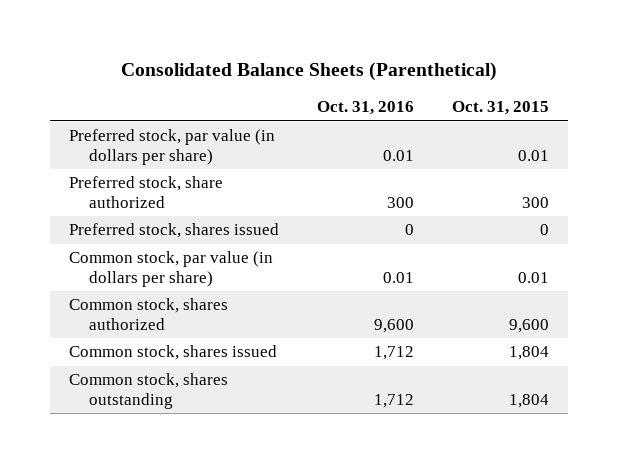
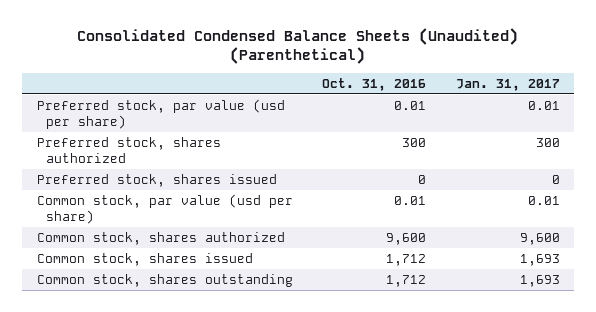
[121,62,498,82] Consolidated Balance Sheets (Parenthetical) -> [77,28,519,65] Consolidated Condensed Balance Sheets (Unaudited) (Parenthetical)
[452,101,550,116] Oct. 31, 2015 -> none
none -> [455,78,560,91] Jan. 31, 2017
[69,129,276,165] Preferred stock, par value (in dollars per share) -> [36,98,285,129] Preferred stock, par value (usd per share)
[69,176,224,208] Preferred stock, share authorized -> [36,136,221,163] Preferred stock, shares authorized
[69,251,274,287] Common stock, par value (in dollars per share) -> [36,193,293,224] Common stock, par value (usd per share)

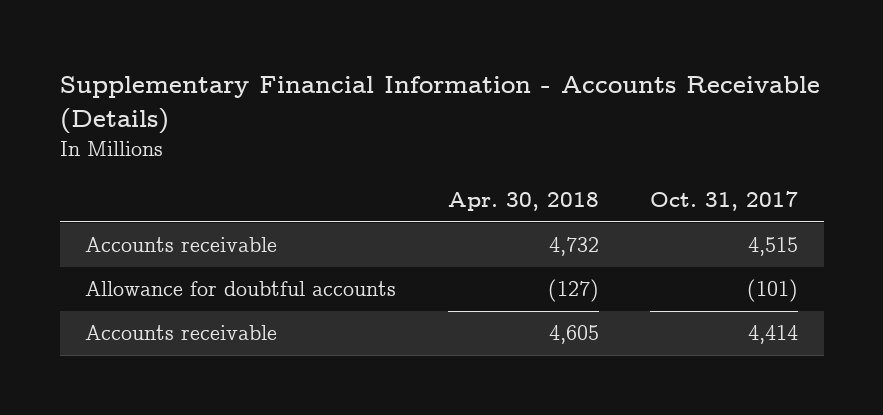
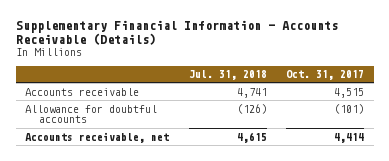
[447,192,599,212] Apr. 30, 2018 -> none
none -> [188,70,267,81] Jul. 31, 2018
[85,325,278,341] Accounts receivable -> [25,131,170,143] Accounts receivable, net

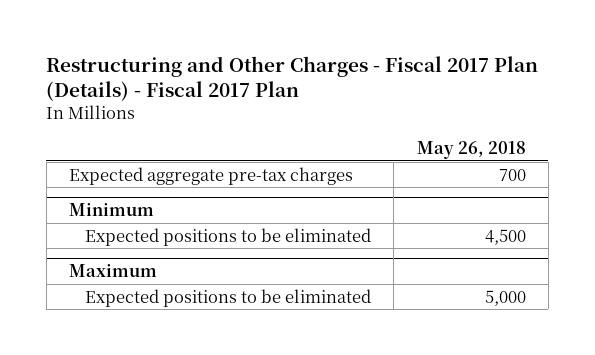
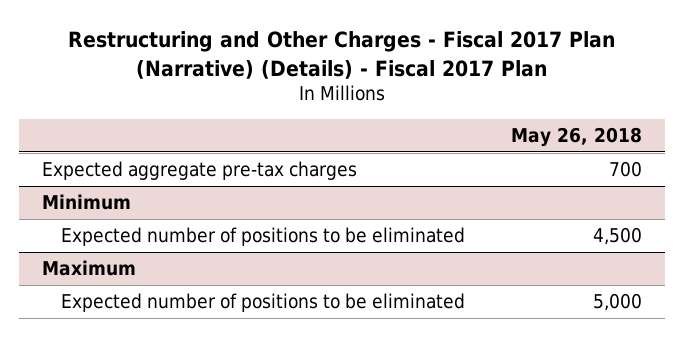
[46,55,539,101] Restructuring and Other Charges - Fiscal 2017 Plan (Details) - Fiscal 2017 Plan -> [68,31,616,79] Restructuring and Other Charges - Fiscal 2017 Plan (Narrative) (Details) - Fiscal 2017 Plan
[85,227,372,246] Expected positions to be eliminated -> [60,227,465,247] Expected number of positions to be eliminated
[85,288,372,307] Expected positions to be eliminated -> [60,293,465,313] Expected number of positions to be eliminated

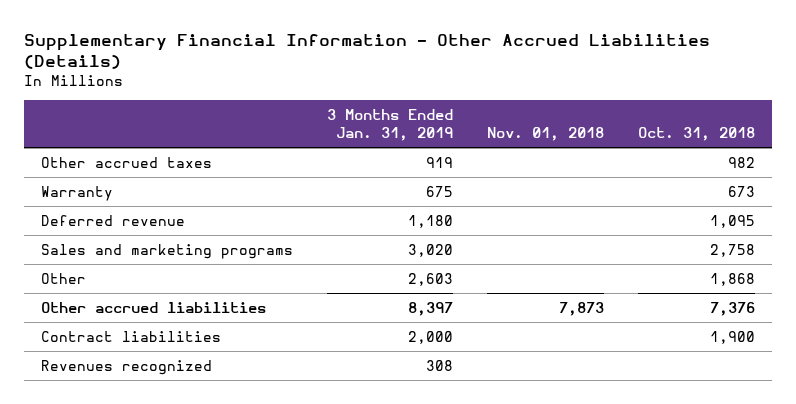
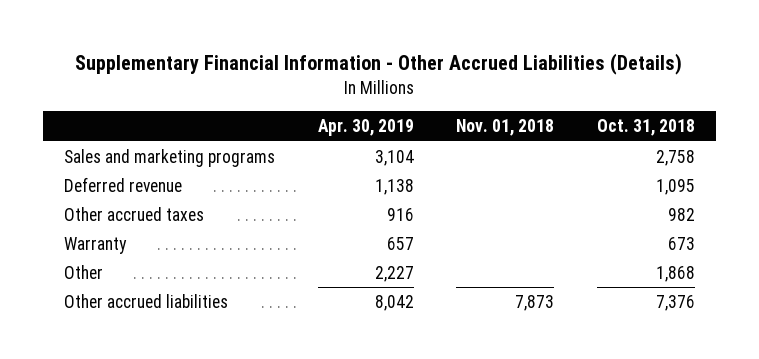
[326,109,453,142] 3 Months Ended Jan. 31, 2019 -> none
none -> [317,119,414,137] Apr. 30, 2019
[40,243,293,259] Sales and marketing programs -> [64,148,276,167] Sales and marketing programs
[40,214,185,226] Deferred revenue -> [64,176,183,192] Deferred revenue
[40,330,221,342] Contract liabilities -> none
[40,359,212,375] Revenues recognized -> none

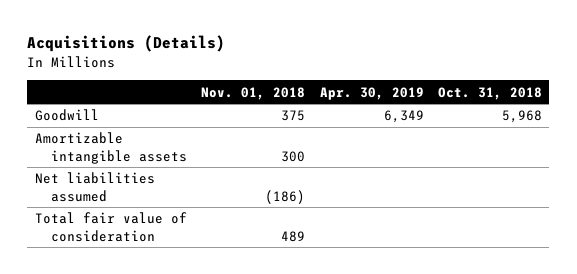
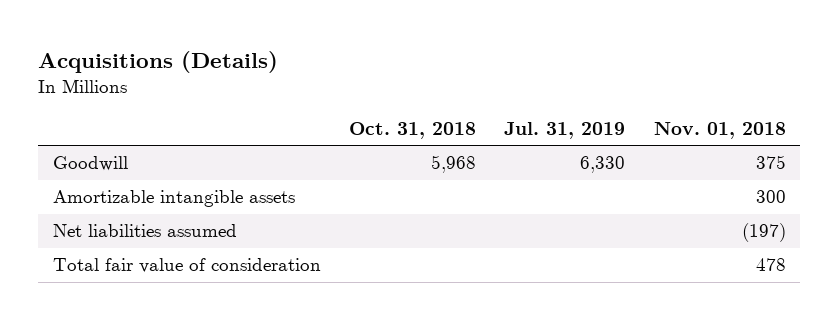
[319,86,424,100] Apr. 30, 2019 -> none
none -> [504,122,626,140] Jul. 31, 2019
[265,189,306,204] (186) -> [741,223,786,243] (197)
[281,230,306,242] 489 -> [755,258,786,272] 478

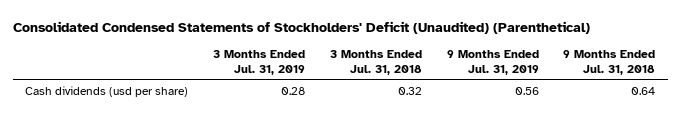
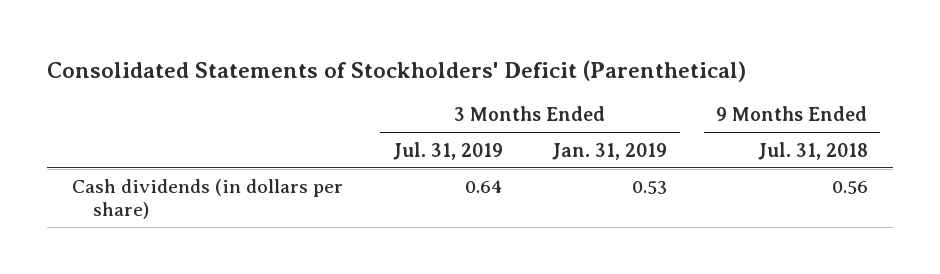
[13,20,591,34] Consolidated Condensed Statements of Stockholders' Deficit (Unaudited) (Parenthetical) -> [47,59,747,82] Consolidated Statements of Stockholders' Deficit (Parenthetical)
[329,50,422,75] 3 Months Ended Jul. 31, 2018 -> none
[446,50,539,75] 9 Months Ended Jul. 31, 2019 -> none
none -> [552,142,668,160] Jan. 31, 2019
[25,85,189,97] Cash dividends (usd per share) -> [72,179,344,220] Cash dividends (in dollars per share)
[281,86,306,95] 0.28 -> [464,180,503,194] 0.64
[631,86,656,95] 0.64 -> [831,181,868,195] 0.56

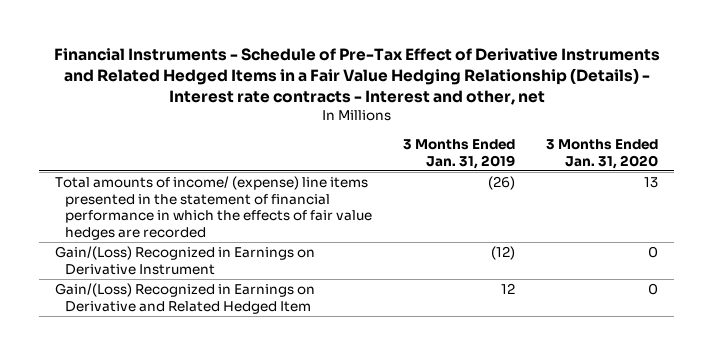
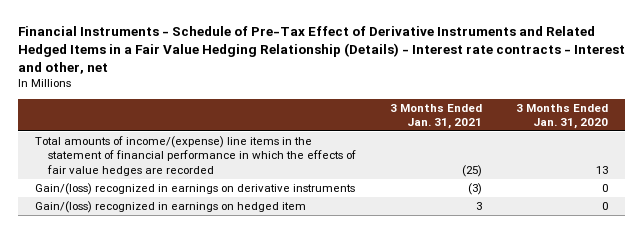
[403,138,516,169] 3 Months Ended Jan. 31, 2019 -> none
none -> [389,103,482,130] 3 Months Ended Jan. 31, 2021
[54,176,373,240] Total amounts of income/ (expense) line items presented in the statement of financial performance in which the effects of fair value hedges are recorded -> [34,135,356,176] Total amounts of income/(expense) line items in the statement of financial performance in which the effects of fair value hedges are recorded
[54,246,315,275] Gain/(Loss) Recognized in Earnings on Derivative Instrument -> [34,182,355,195] Gain/(loss) recognized in earnings on derivative instruments
[54,283,315,314] Gain/(Loss) Recognized in Earnings on Derivative and Related Hedged Item -> [34,200,306,213] Gain/(loss) recognized in earnings on hedged item

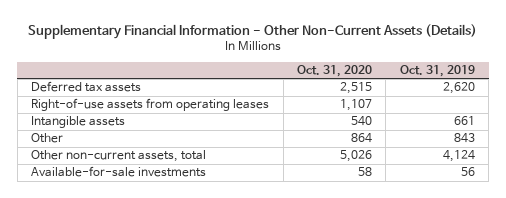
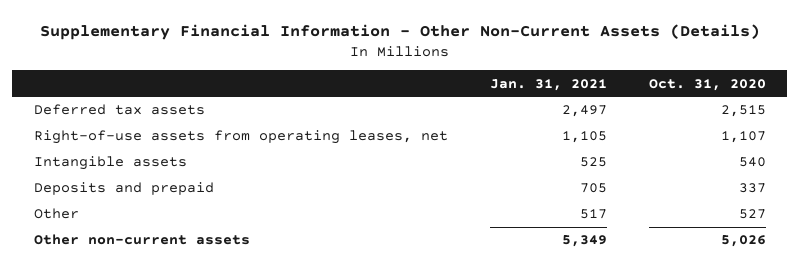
[399,65,475,78] Oct. 31, 2019 -> none
none -> [489,78,607,91] Jan. 31, 2021
[31,98,270,112] Right-of-use assets from operating leases -> [33,130,448,145] Right-of-use assets from operating leases, net
[31,166,207,178] Available-for-sale investments -> none
none -> [33,182,214,196] Deposits and prepaid
[350,133,372,144] 864 -> [738,209,766,220] 527
[31,150,207,163] Other non-current assets, total -> [33,234,250,246] Other non-current assets

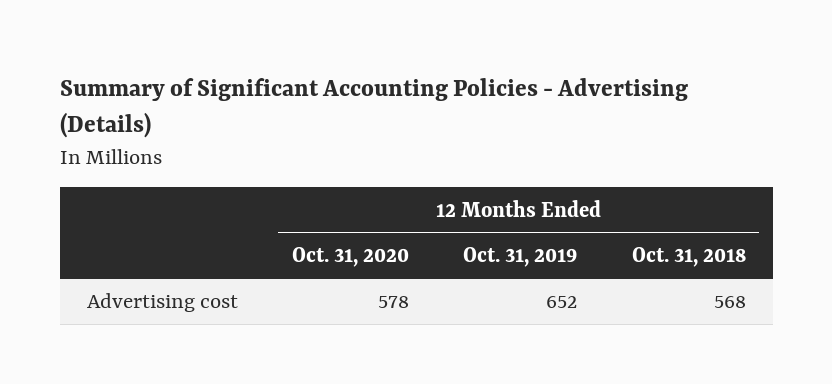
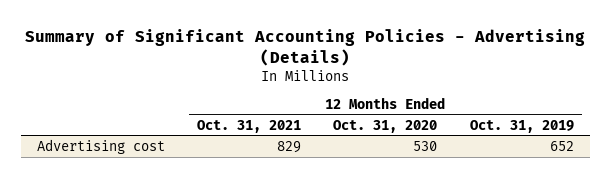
[631,247,746,268] 12 Months Ended Oct. 31, 2018 -> none
none -> [197,119,302,133] Oct. 31, 2021
[377,296,409,309] 578 -> [413,140,438,151] 530

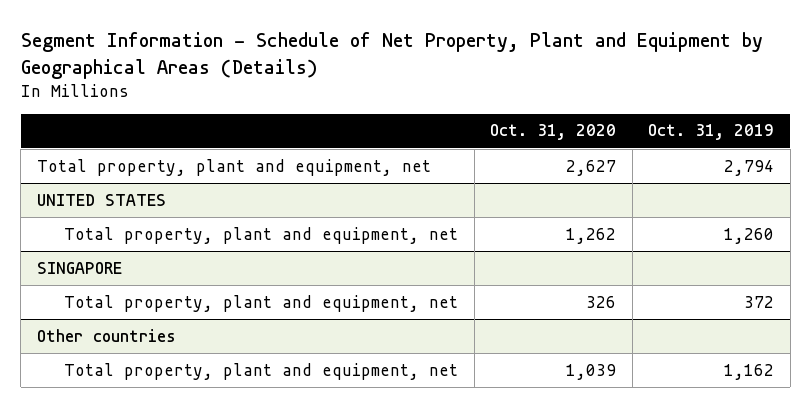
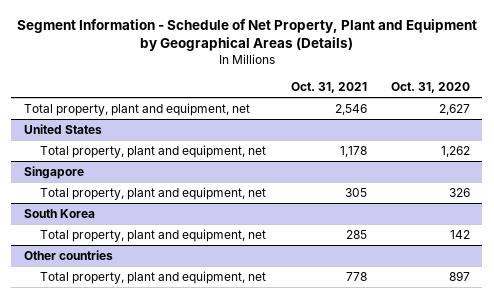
[648,124,775,141] Oct. 31, 2019 -> none
none -> [290,82,367,94] Oct. 31, 2021
[36,193,166,206] UNITED STATES -> [23,123,102,134] United States
[36,261,122,274] SINGAPORE -> [23,165,84,179] Singapore
none -> [23,208,95,218] South Korea
none -> [39,228,266,242] Total property, plant and equipment, net
[566,363,617,380] 1,039 -> [449,270,471,281] 897

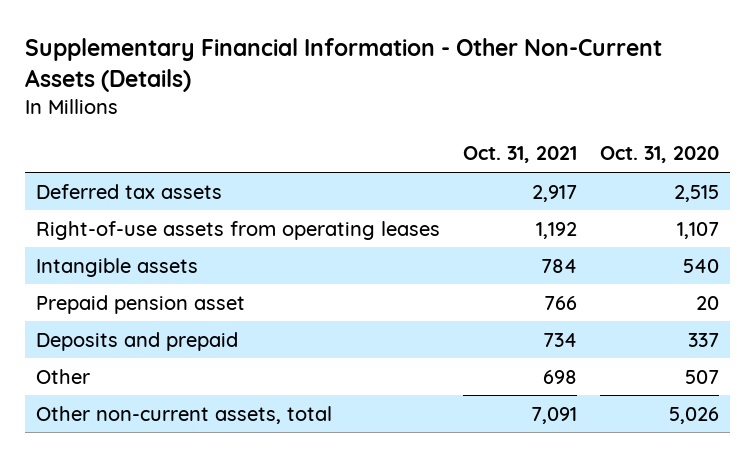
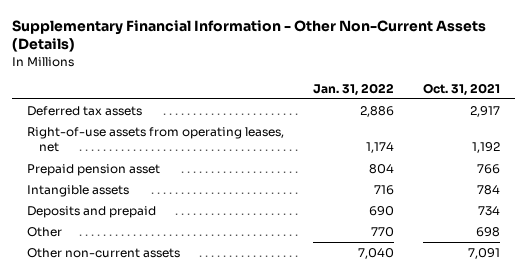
[599,146,719,164] Oct. 31, 2020 -> none
none -> [312,82,394,96] Jan. 31, 2022
[35,220,440,240] Right-of-use assets from operating leases -> [26,127,284,153] Right-of-use assets from operating leases, net
[35,257,198,277] Intangible assets -> [26,185,129,198] Intangible assets
[35,405,332,424] Other non-current assets, total -> [26,248,180,259] Other non-current assets

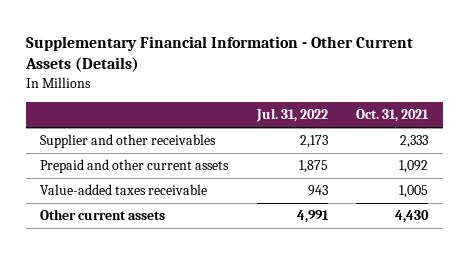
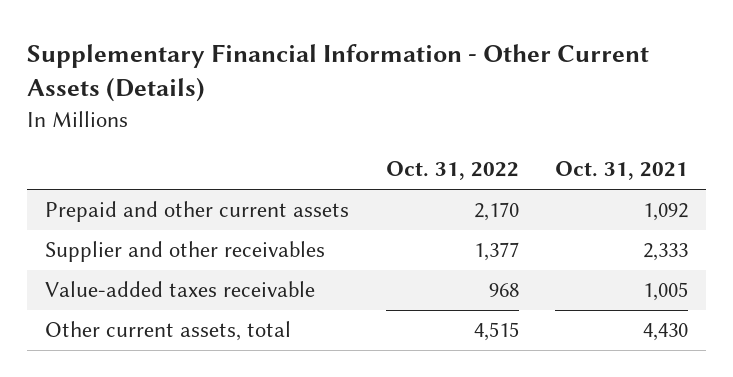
[255,108,328,123] Jul. 31, 2022 -> none
none -> [385,161,519,181] Oct. 31, 2022
[40,134,217,149] Supplier and other receivables -> [45,241,326,263] Supplier and other receivables
[40,209,166,221] Other current assets -> [45,321,292,342] Other current assets, total

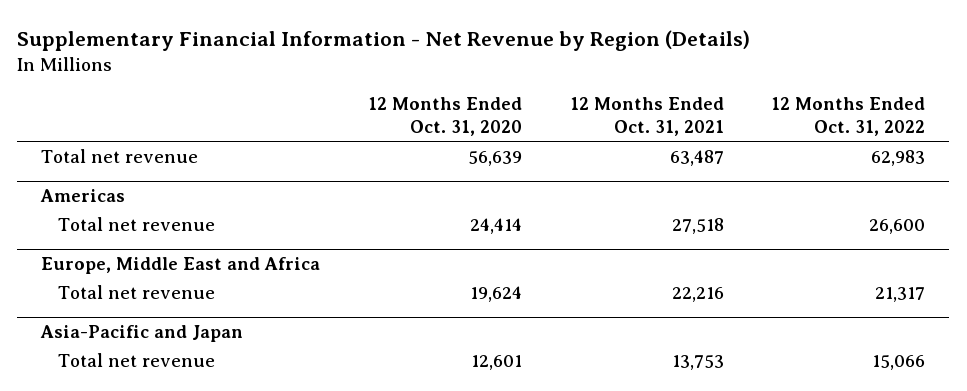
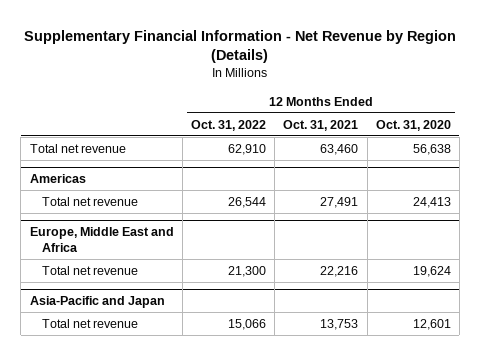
[467,150,522,166] 56,639 -> [412,143,451,155] 56,638
[669,149,724,166] 63,487 -> [320,143,359,155] 63,460
[871,149,926,166] 62,983 -> [227,143,266,155] 62,910
[469,217,522,234] 24,414 -> [412,196,451,208] 24,413
[671,217,724,234] 27,518 -> [320,196,359,208] 27,491
[869,218,926,234] 26,600 -> [227,196,266,208] 26,544
[875,286,926,302] 21,317 -> [227,265,266,277] 21,300

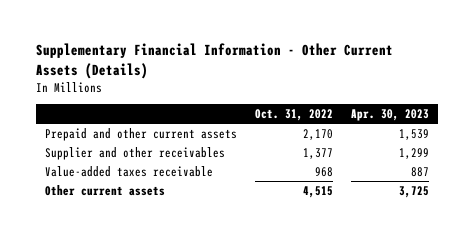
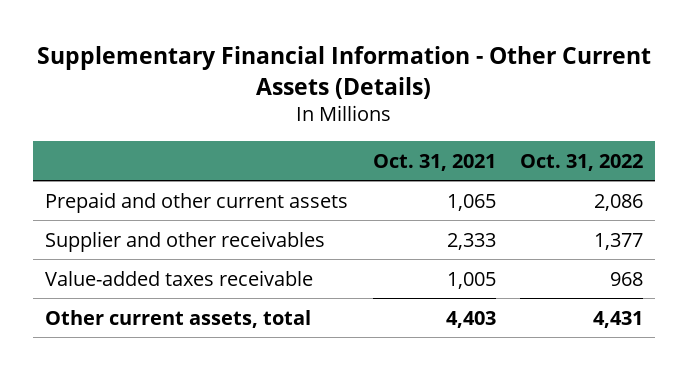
[351,109,430,122] Apr. 30, 2023 -> none
none -> [372,153,496,171] Oct. 31, 2021
[303,128,334,140] 2,170 -> [594,193,644,211] 2,086
[44,184,165,196] Other current assets -> [45,309,312,328] Other current assets, total
[303,185,334,198] 4,515 -> [593,310,644,328] 4,431

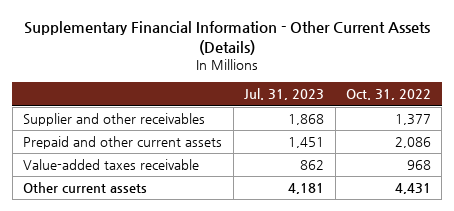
[372,153,496,171] Oct. 31, 2021 -> none
none -> [244,88,325,101] Jul. 31, 2023
[45,191,349,213] Prepaid and other current assets -> [23,136,223,150] Prepaid and other current assets
[45,309,312,328] Other current assets, total -> [23,182,148,194] Other current assets

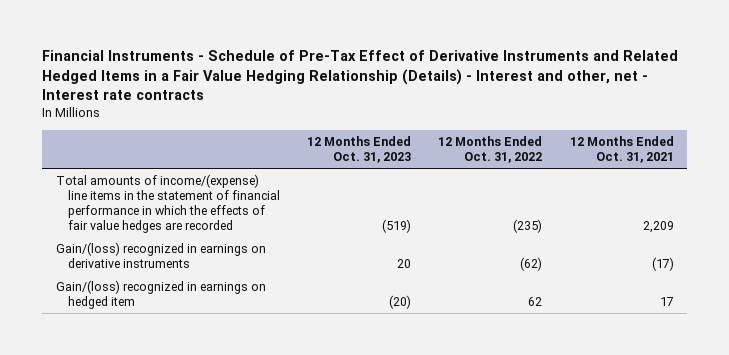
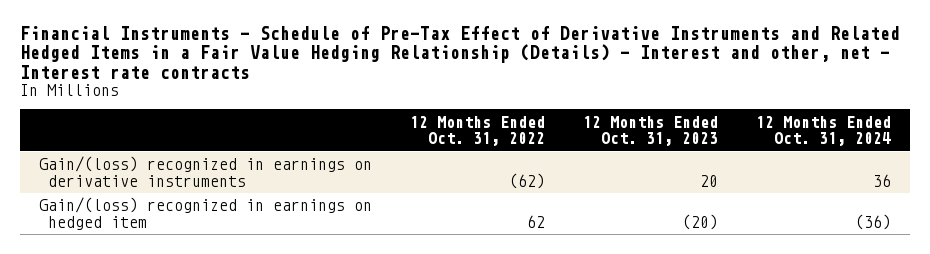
[569,135,674,163] 12 Months Ended Oct. 31, 2021 -> none
none -> [756,115,892,146] 12 Months Ended Oct. 31, 2024
[55,174,280,233] Total amounts of income/(expense) line items in the statement of financial performance in which the effects of fair value hedges are recorded -> none

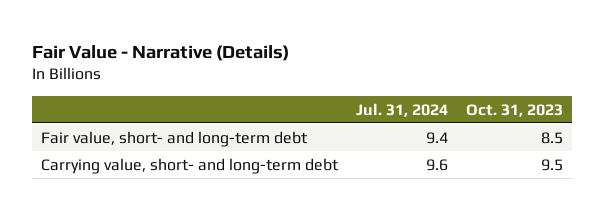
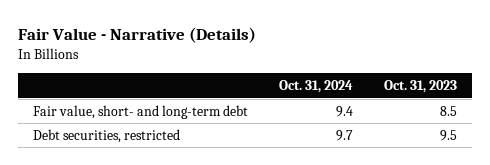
[356,102,449,117] Jul. 31, 2024 -> none
none -> [278,80,353,94] Oct. 31, 2024
[41,157,340,174] Carrying value, short- and long-term debt -> [33,129,181,144] Debt securities, restricted

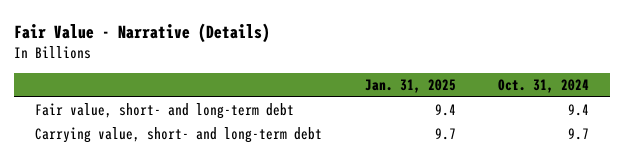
[383,80,457,94] Oct. 31, 2023 -> none
none -> [364,79,456,94] Jan. 31, 2025
[33,129,181,144] Debt securities, restricted -> [35,127,323,144] Carrying value, short- and long-term debt

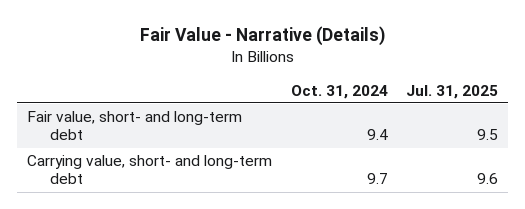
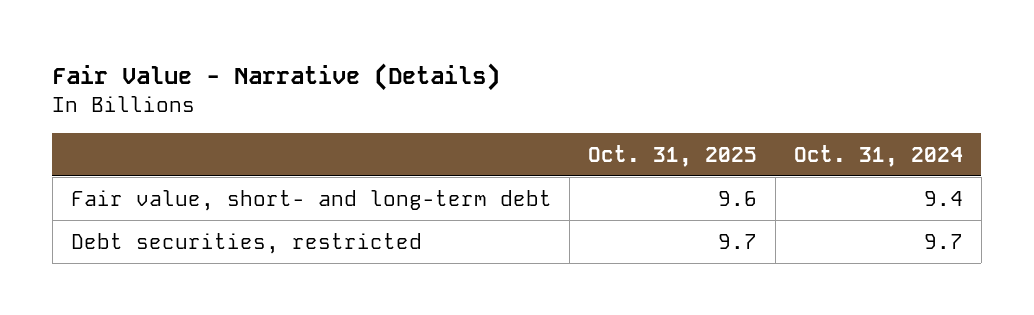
[406,84,499,99] Jul. 31, 2025 -> none
none -> [588,144,758,167] Oct. 31, 2025
[26,155,272,185] Carrying value, short- and long-term debt -> [70,232,422,254] Debt securities, restricted

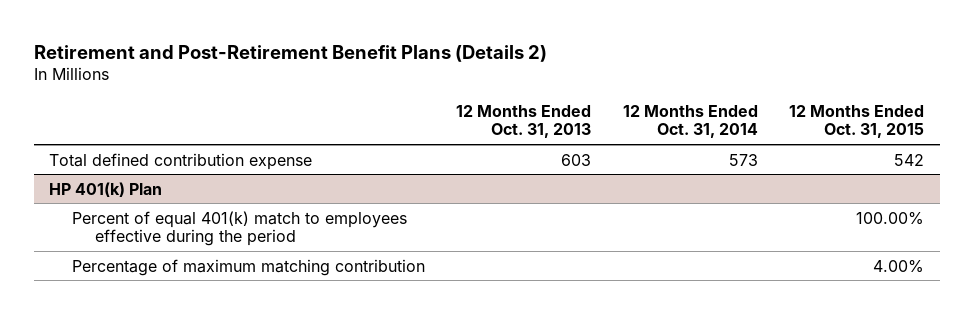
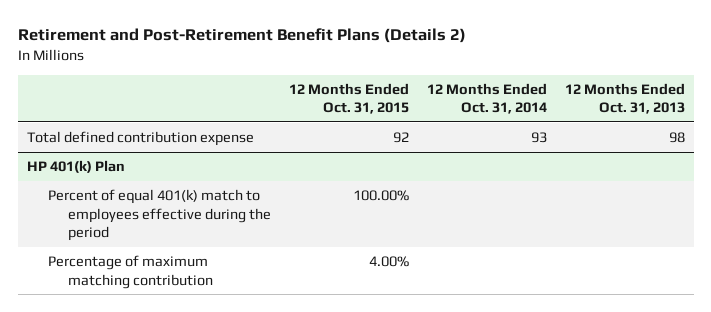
[561,153,592,166] 603 -> [668,132,685,144] 98
[728,153,758,166] 573 -> [530,132,547,144] 93
[893,153,924,166] 542 -> [393,132,410,144] 92

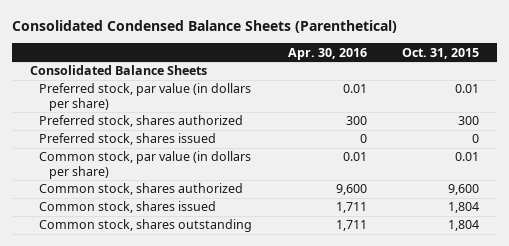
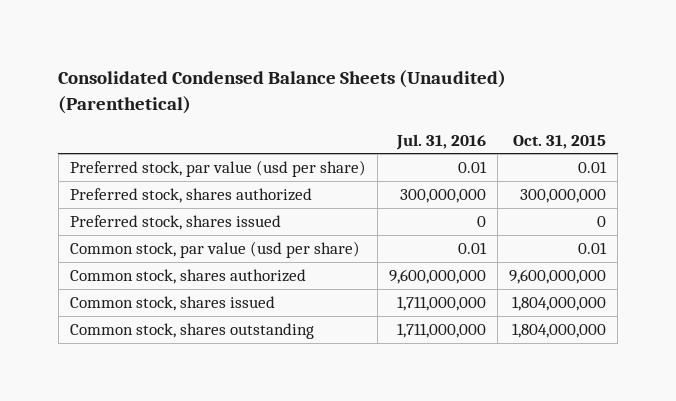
[11,20,397,34] Consolidated Condensed Balance Sheets (Parenthetical) -> [58,70,507,114] Consolidated Condensed Balance Sheets (Unaudited) (Parenthetical)
[287,47,367,60] Apr. 30, 2016 -> none
none -> [395,133,486,150] Jul. 31, 2016
[29,65,207,76] Consolidated Balance Sheets -> none
[39,83,252,111] Preferred stock, par value (in dollars per share) -> [69,159,366,177] Preferred stock, par value (usd per share)
[458,116,480,126] 300 -> [520,188,607,203] 300,000,000
[39,151,252,179] Common stock, par value (in dollars per share) -> [69,240,360,258] Common stock, par value (usd per share)
[448,184,480,196] 9,600 -> [509,268,607,284] 9,600,000,000
[448,202,480,214] 1,804 -> [512,295,607,311] 1,804,000,000
[448,220,480,232] 1,804 -> [512,322,607,338] 1,804,000,000

